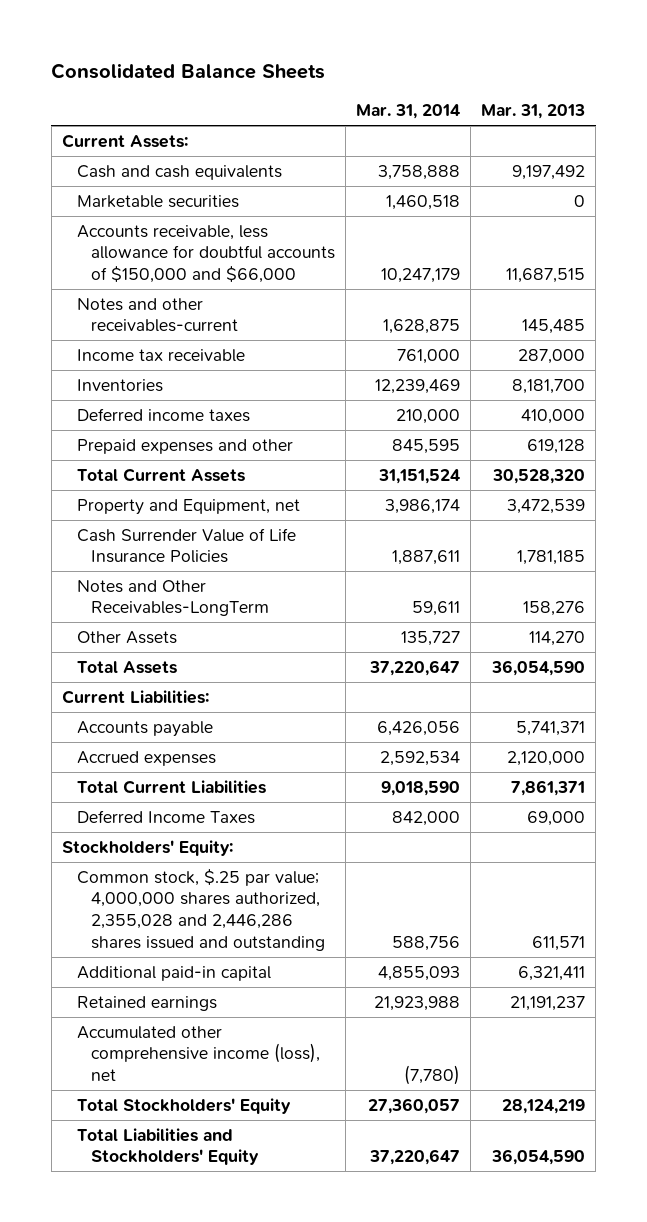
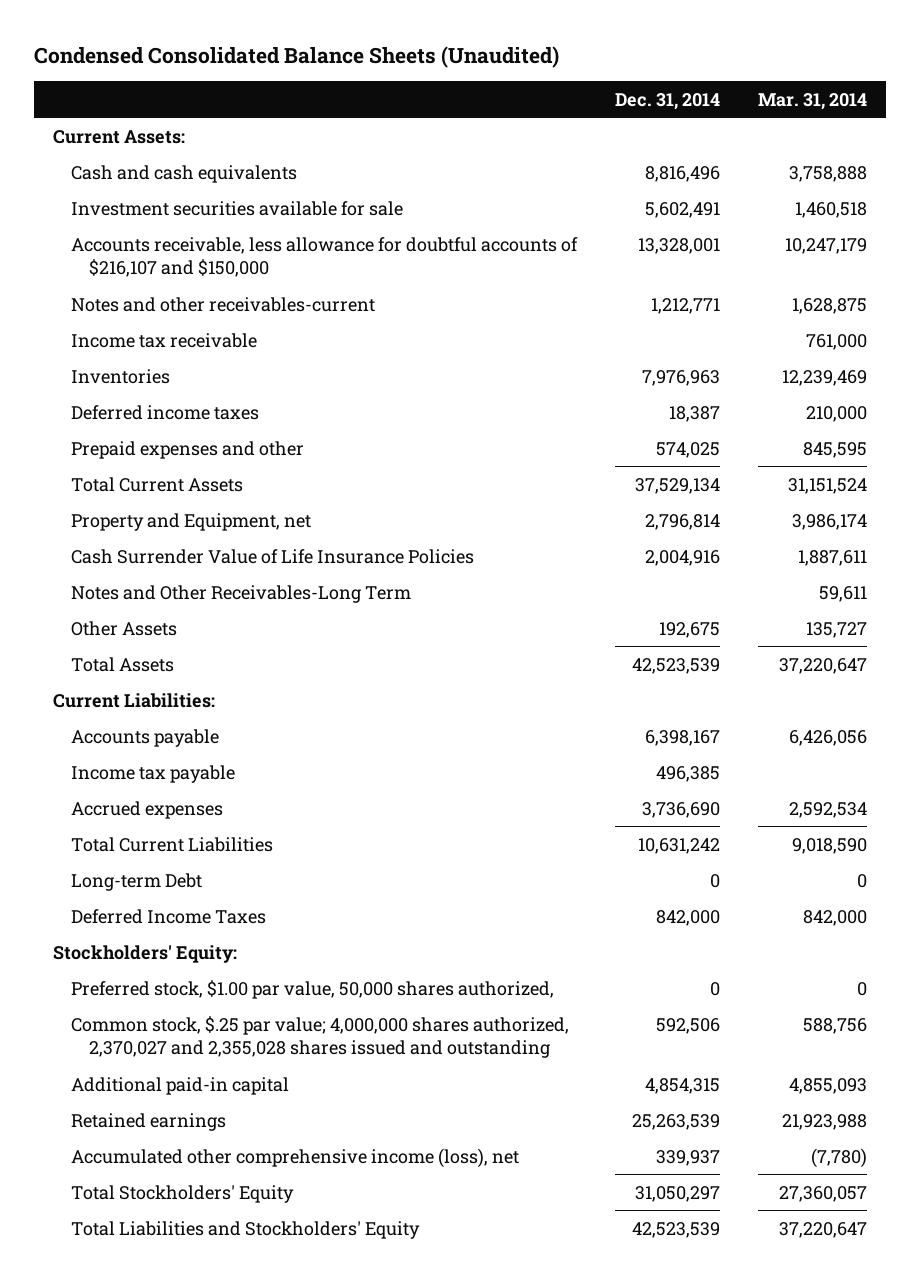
[51,63,326,80] Consolidated Balance Sheets -> [34,45,560,68] Condensed Consolidated Balance Sheets (Unaudited)
[481,104,586,120] Mar. 31, 2013 -> none
none -> [615,92,721,110] Dec. 31, 2014
[76,194,239,208] Marketable securities -> [71,200,404,216] Investment securities available for sale
[76,224,336,284] Accounts receivable, less allowance for doubtful accounts of $150,000 and $66,000 -> [71,236,579,277] Accounts receivable, less allowance for doubtful accounts of $216,107 and $150,000
[76,579,270,617] Notes and Other Receivables-LongTerm -> [71,584,412,603] Notes and Other Receivables-Long Term
none -> [71,764,236,783] Income tax payable
none -> [71,872,203,891] Long-term Debt
none -> [71,979,555,999] Preferred stock, $1.00 par value, 50,000 shares authorized,
[76,868,326,951] Common stock, $.25 par value; 4,000,000 shares authorized, 2,355,028 and 2,446,286 shares issued and outstanding -> [71,1015,570,1058] Common stock, $.25 par value; 4,000,000 shares authorized, 2,370,027 and 2,355,028 shares issued and outstanding

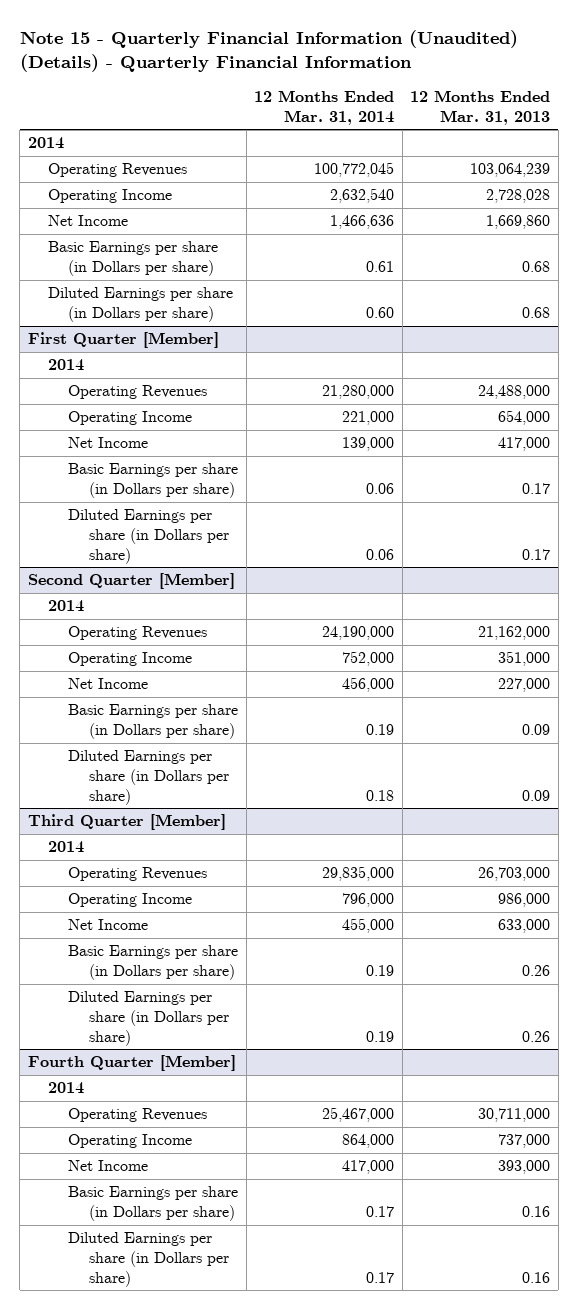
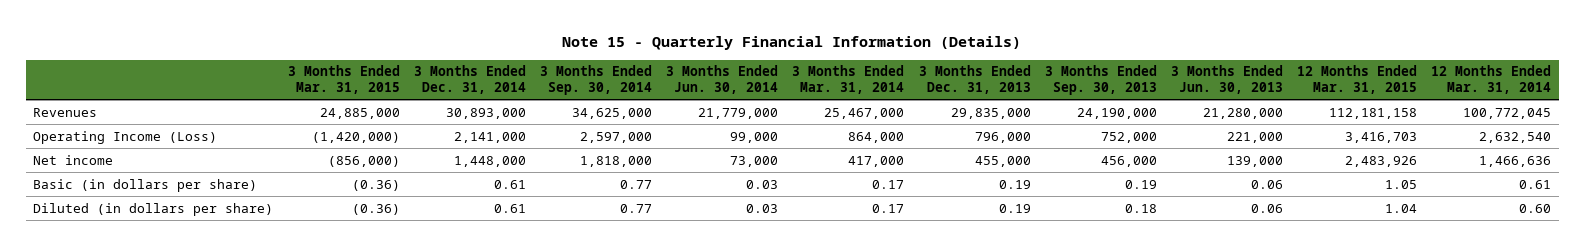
[19,29,518,72] Note 15 - Quarterly Financial Information (Unaudited) (Details) - Quarterly Financial Information -> [562,35,1022,50] Note 15 - Quarterly Financial Information (Details)
[410,89,551,125] 12 Months Ended Mar. 31, 2013 -> none
none -> [287,65,400,94] 3 Months Ended Mar. 31, 2015
none -> [413,65,526,94] 3 Months Ended Dec. 31, 2014
none -> [540,65,653,95] 3 Months Ended Sep. 30, 2014
none -> [666,65,779,94] 3 Months Ended Jun. 30, 2014
none -> [792,65,905,94] 3 Months Ended Mar. 31, 2014
none -> [918,65,1031,94] 3 Months Ended Dec. 31, 2013
none -> [1044,65,1157,95] 3 Months Ended Sep. 30, 2013
none -> [1171,65,1284,94] 3 Months Ended Jun. 30, 2013
none -> [1297,65,1418,94] 12 Months Ended Mar. 31, 2015
[27,137,64,150] 2014 -> none
[27,332,219,349] First Quarter [Member] -> none
[48,359,85,372] 2014 -> none
[68,385,208,400] Operating Revenues -> none
[68,411,193,426] Operating Income -> none
[68,437,149,449] Net Income -> none
[68,463,239,499] Basic Earnings per share (in Dollars per share) -> none
[68,509,229,565] Diluted Earnings per share (in Dollars per share) -> none
[27,573,235,590] Second Quarter [Member] -> none
[48,600,85,613] 2014 -> none
[68,626,208,641] Operating Revenues -> none
[68,652,193,667] Operating Income -> none
[68,678,149,690] Net Income -> none
[68,704,239,740] Basic Earnings per share (in Dollars per share) -> none
[68,750,229,806] Diluted Earnings per share (in Dollars per share) -> none
[27,814,226,831] Third Quarter [Member] -> none
[48,841,85,854] 2014 -> none
[68,867,208,882] Operating Revenues -> none
[68,893,193,908] Operating Income -> none
[68,919,149,931] Net Income -> none
[68,945,239,981] Basic Earnings per share (in Dollars per share) -> none
[68,991,229,1047] Diluted Earnings per share (in Dollars per share) -> none
[27,1055,236,1072] Fourth Quarter [Member] -> none
[48,1082,85,1095] 2014 -> none
[68,1108,208,1123] Operating Revenues -> none
[68,1134,193,1149] Operating Income -> none
[68,1160,149,1172] Net Income -> none
[68,1186,239,1222] Basic Earnings per share (in Dollars per share) -> none
[68,1232,229,1288] Diluted Earnings per share (in Dollars per share) -> none
[48,163,188,178] Operating Revenues -> [33,107,98,117] Revenues
[48,189,173,204] Operating Income -> [33,130,218,144] Operating Income (Loss)
[48,215,129,227] Net Income -> [33,154,114,165] Net income
[48,241,219,277] Basic Earnings per share (in Dollars per share) -> [33,178,258,192] Basic (in dollars per share)
[48,287,234,323] Diluted Earnings per share (in Dollars per share) -> [33,202,274,216] Diluted (in dollars per share)

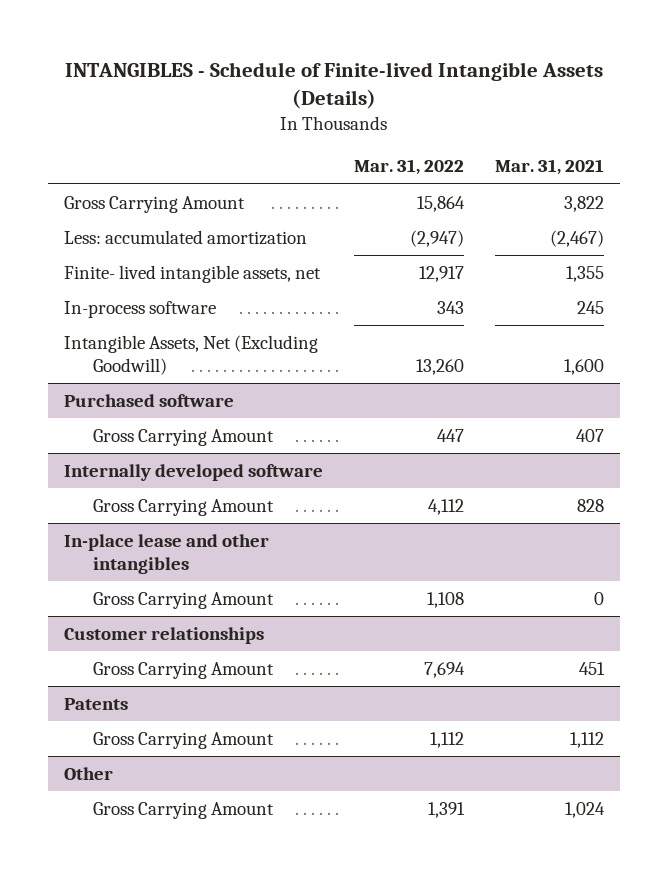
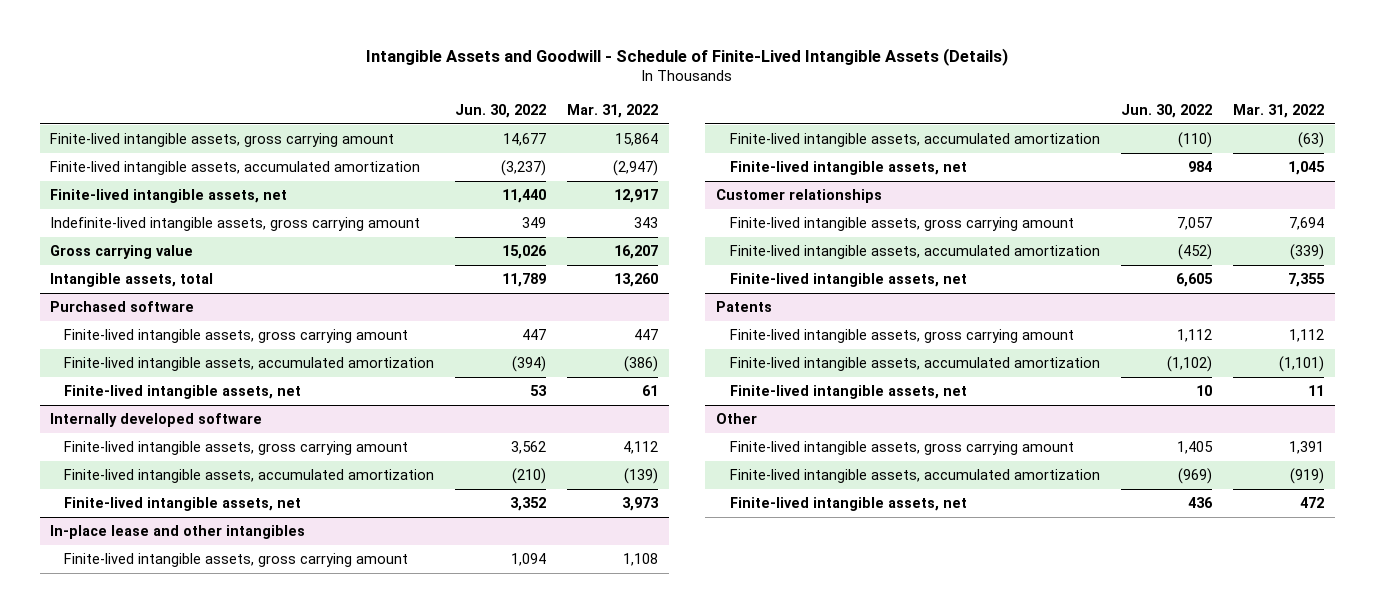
[65,61,604,110] INTANGIBLES - Schedule of Finite-lived Intangible Assets (Details) -> [366,47,1009,66] Intangible Assets and Goodwill - Schedule of Finite-Lived Intangible Assets (Details)
[495,158,605,175] Mar. 31, 2021 -> none
none -> [455,103,547,118] Jun. 30, 2022
[64,195,246,213] Gross Carrying Amount -> [50,132,395,147] Finite-lived intangible assets, gross carrying amount
[64,229,308,245] Less: accumulated amortization -> [50,160,421,175] Finite-lived intangible assets, accumulated amortization
[64,264,322,283] Finite- lived intangible assets, net -> [50,188,288,203] Finite-lived intangible assets, net
[64,300,217,318] In-process software -> [50,216,421,231] Indefinite-lived intangible assets, gross carrying amount
none -> [50,244,194,259] Gross carrying value
[64,334,319,375] Intangible Assets, Net (Excluding Goodwill) -> [50,272,214,287] Intangible assets, total
[93,428,275,446] Gross Carrying Amount -> [64,328,409,343] Finite-lived intangible assets, gross carrying amount
none -> [64,356,435,371] Finite-lived intangible assets, accumulated amortization
none -> [64,384,302,399] Finite-lived intangible assets, net
[93,498,275,516] Gross Carrying Amount -> [64,440,409,455] Finite-lived intangible assets, gross carrying amount
none -> [64,468,435,483] Finite-lived intangible assets, accumulated amortization
none -> [64,496,302,511] Finite-lived intangible assets, net
[93,591,275,609] Gross Carrying Amount -> [64,552,409,567] Finite-lived intangible assets, gross carrying amount
none -> [729,132,1100,147] Finite-lived intangible assets, accumulated amortization
none -> [729,160,967,175] Finite-lived intangible assets, net
[93,661,275,679] Gross Carrying Amount -> [729,216,1074,231] Finite-lived intangible assets, gross carrying amount
none -> [729,244,1100,259] Finite-lived intangible assets, accumulated amortization
none -> [729,272,967,287] Finite-lived intangible assets, net
[93,731,275,749] Gross Carrying Amount -> [729,328,1074,343] Finite-lived intangible assets, gross carrying amount
none -> [729,356,1100,371] Finite-lived intangible assets, accumulated amortization
none -> [729,384,967,399] Finite-lived intangible assets, net
[93,801,275,819] Gross Carrying Amount -> [729,440,1074,455] Finite-lived intangible assets, gross carrying amount
none -> [729,468,1100,483] Finite-lived intangible assets, accumulated amortization
none -> [729,496,967,511] Finite-lived intangible assets, net

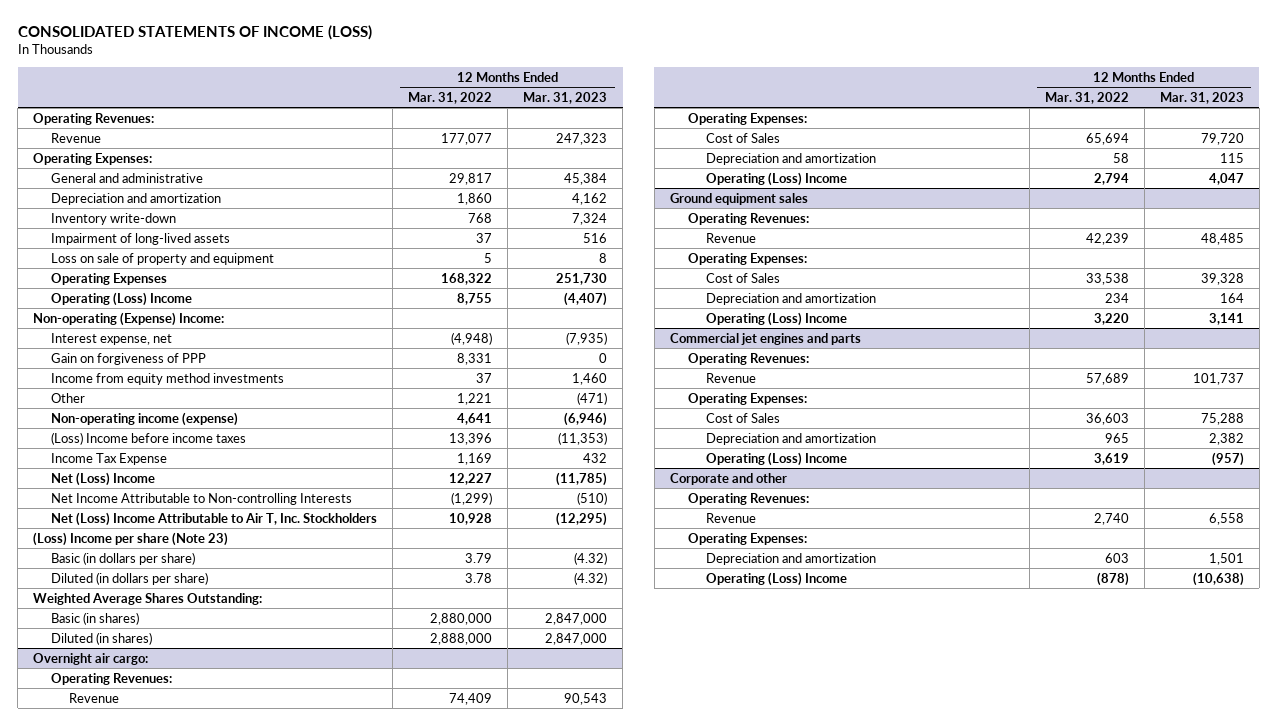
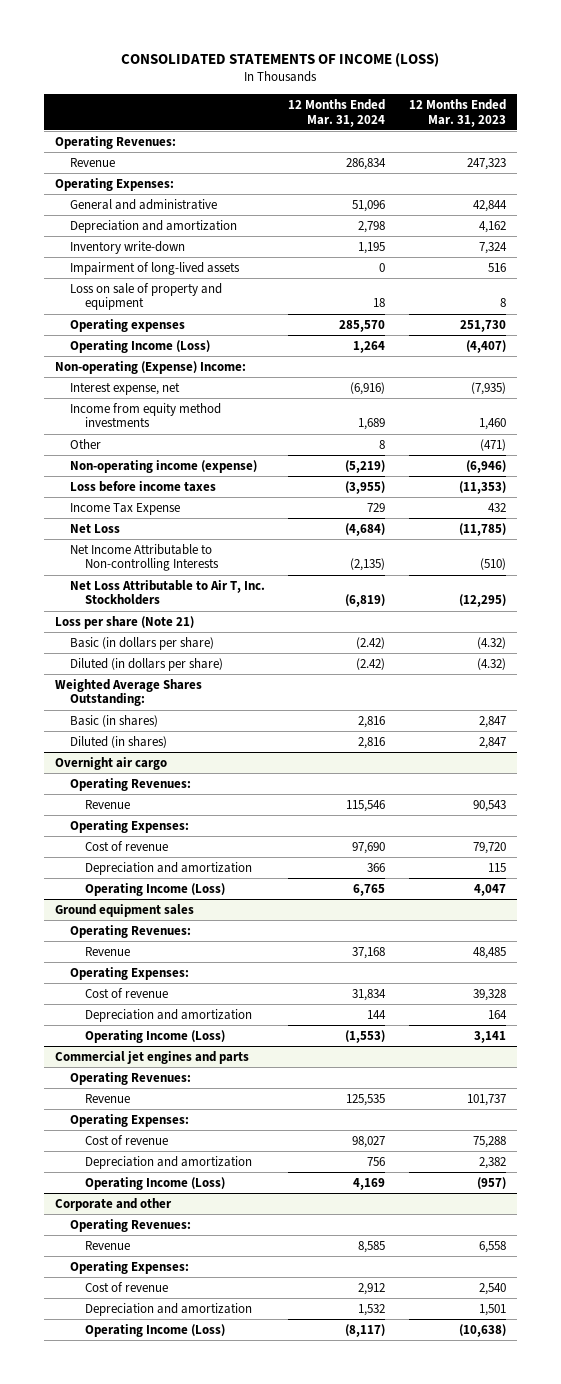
[408,91,493,104] Mar. 31, 2022 -> none
none -> [288,98,386,127] 12 Months Ended Mar. 31, 2024
[564,172,608,185] 45,384 -> [472,199,507,212] 42,844
[51,272,168,285] Operating Expenses -> [70,318,186,332] Operating expenses
[51,291,193,306] Operating (Loss) Income -> [70,339,211,353] Operating Income (Loss)
[51,352,207,365] Gain on forgiveness of PPP -> none
[51,431,247,445] (Loss) Income before income taxes -> [70,480,217,492] Loss before income taxes
[51,471,156,486] Net (Loss) Income -> [70,523,121,533] Net Loss
[51,511,378,526] Net (Loss) Income Attributable to Air T, Inc. Stockholders -> [70,579,266,606] Net Loss Attributable to Air T, Inc. Stockholders
[33,531,229,546] (Loss) Income per share (Note 23) -> [55,615,195,629] Loss per share (Note 21)
[545,612,608,625] 2,847,000 -> [478,715,506,728] 2,847
[545,632,608,645] 2,847,000 -> [478,736,506,749] 2,847
[33,652,149,665] Overnight air cargo: -> [55,756,168,770] Overnight air cargo
[705,132,780,143] Cost of Sales -> [84,840,168,851] Cost of revenue
[705,171,847,186] Operating (Loss) Income -> [84,882,225,896] Operating Income (Loss)
[705,272,780,283] Cost of Sales -> [84,987,168,998] Cost of revenue
[705,311,847,326] Operating (Loss) Income -> [84,1029,225,1043] Operating Income (Loss)
[705,412,780,423] Cost of Sales -> [84,1134,168,1145] Cost of revenue
[705,451,847,466] Operating (Loss) Income -> [84,1176,225,1190] Operating Income (Loss)
none -> [84,1281,168,1292] Cost of revenue
[705,571,847,586] Operating (Loss) Income -> [84,1323,225,1337] Operating Income (Loss)

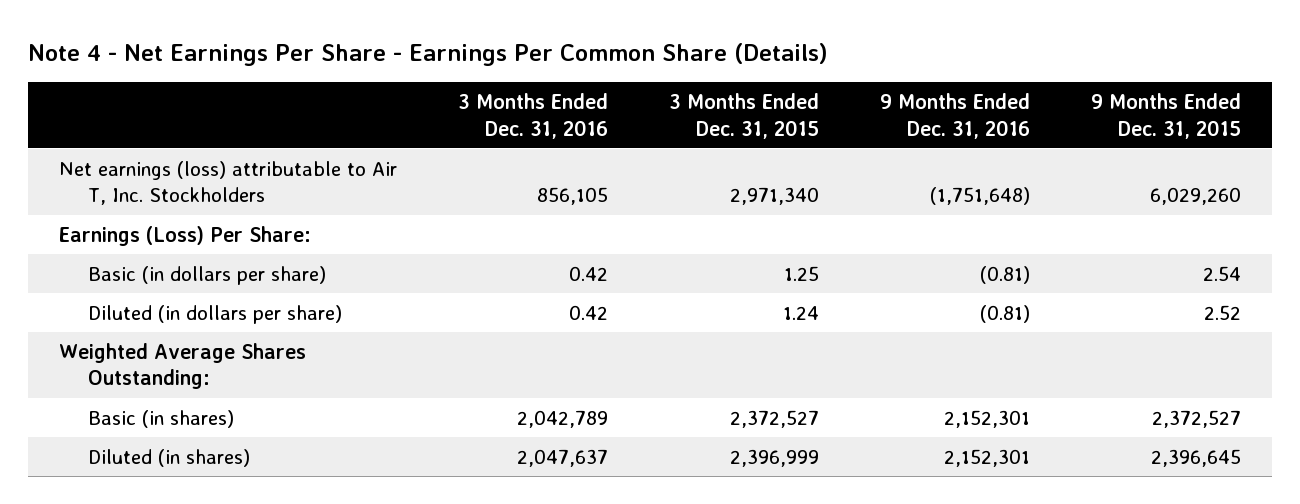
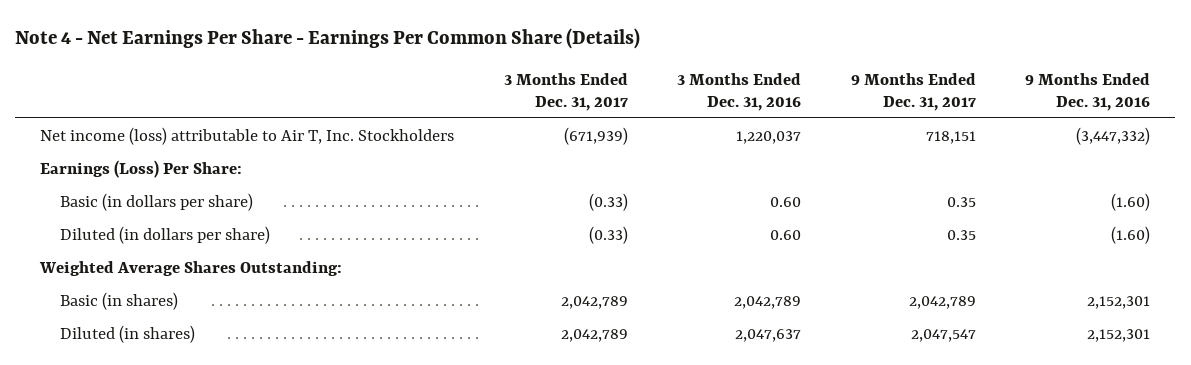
[668,92,819,139] 3 Months Ended Dec. 31, 2015 -> none
[1091,92,1242,139] 9 Months Ended Dec. 31, 2015 -> none
none -> [503,72,628,111] 3 Months Ended Dec. 31, 2017
none -> [850,72,976,111] 9 Months Ended Dec. 31, 2017
[58,160,397,206] Net earnings (loss) attributable to Air T, Inc. Stockholders -> [40,126,455,145] Net income (loss) attributable to Air T, Inc. Stockholders
[536,187,608,206] 856,105 -> [736,130,802,144] 1,220,037
[929,187,1030,206] (1,751,648) -> [1076,126,1151,145] (3,447,332)
[568,265,608,281] 0.42 -> [770,196,802,207] 0.60
[979,265,1030,284] (0.81) -> [1111,192,1151,211] (1.60)
[568,304,608,320] 0.42 -> [770,229,802,240] 0.60
[979,304,1030,323] (0.81) -> [1111,225,1151,244] (1.60)

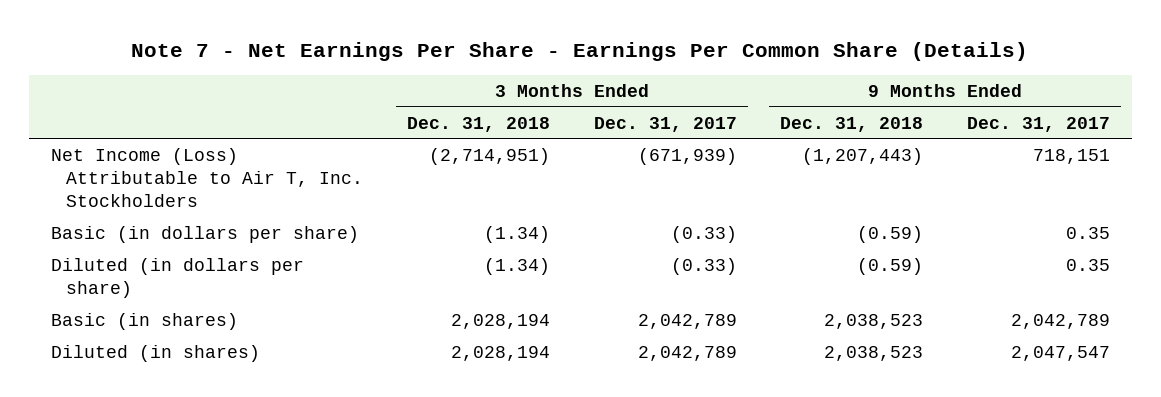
[15,28,641,50] Note 4 - Net Earnings Per Share - Earnings Per Common Share (Details) -> [131,41,1029,61] Note 7 - Net Earnings Per Share - Earnings Per Common Share (Details)
[677,72,802,111] 3 Months Ended Dec. 31, 2016 -> none
[1025,72,1151,111] 9 Months Ended Dec. 31, 2016 -> none
none -> [406,116,550,132] Dec. 31, 2018
none -> [780,116,924,132] Dec. 31, 2018
[40,159,243,178] Earnings (Loss) Per Share: -> none
[40,126,455,145] Net income (loss) attributable to Air T, Inc. Stockholders -> [50,147,363,208] Net Income (Loss) Attributable to Air T, Inc. Stockholders
[39,260,343,276] Weighted Average Shares Outstanding: -> none

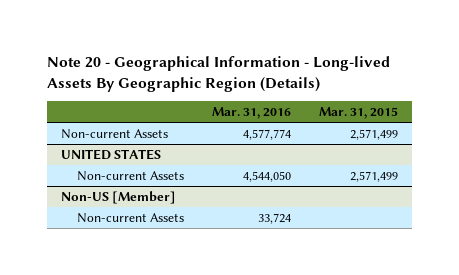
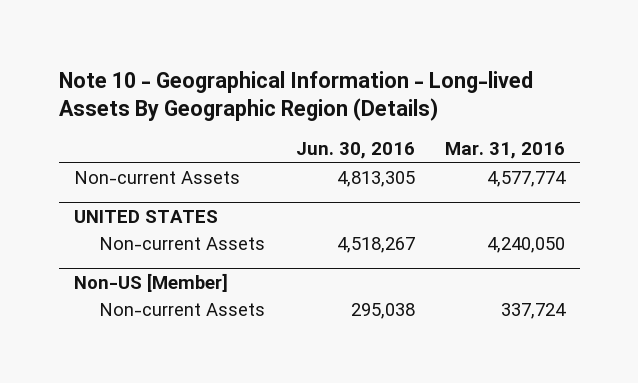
[46,56,390,93] Note 20 - Geographical Information - Long-lived Assets By Geographic Region (Details) -> [58,70,533,122] Note 10 - Geographical Information - Long-lived Assets By Geographic Region (Details)
[319,107,399,120] Mar. 31, 2015 -> none
none -> [295,142,415,160] Jun. 30, 2016
[242,170,291,182] 4,544,050 -> [486,237,565,254] 4,240,050
[257,212,291,224] 33,724 -> [500,303,566,320] 337,724

